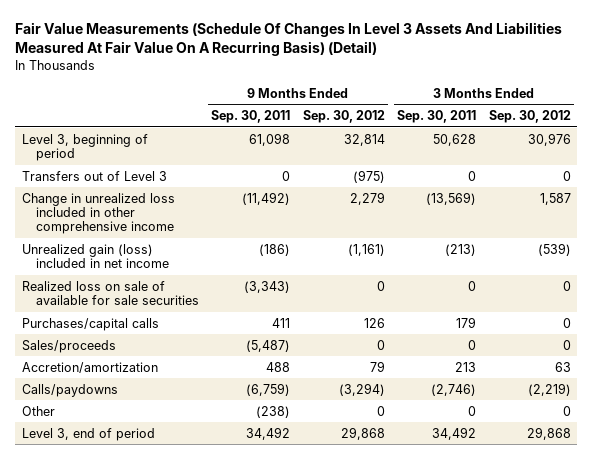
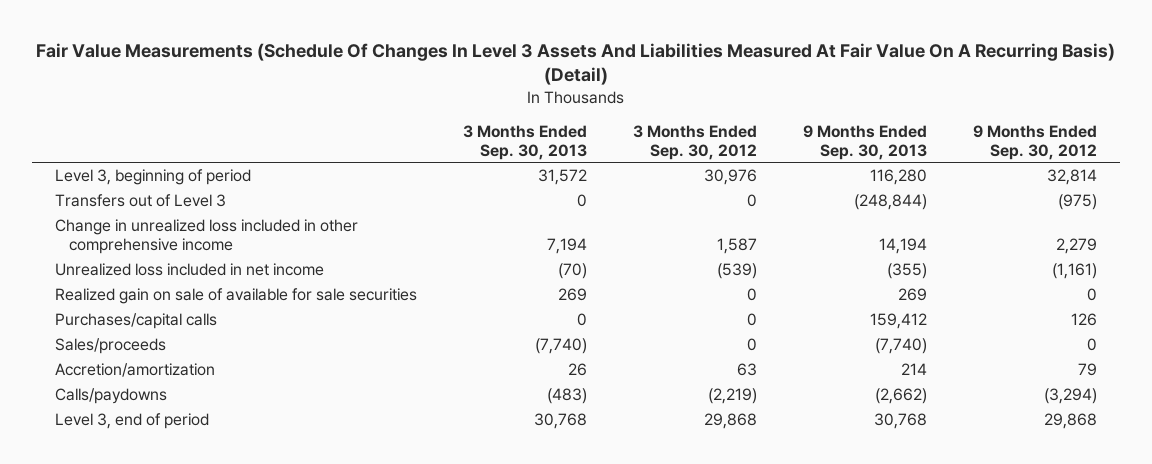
[211,109,291,123] Sep. 30, 2011 -> none
[397,109,477,123] Sep. 30, 2011 -> none
none -> [463,124,588,160] 3 Months Ended Sep. 30, 2013
none -> [802,124,927,160] 9 Months Ended Sep. 30, 2013
[21,243,170,268] Unrealized gain (loss) included in net income -> [55,263,325,277] Unrealized loss included in net income
[21,280,200,305] Realized loss on sale of available for sale securities -> [55,288,418,305] Realized gain on sale of available for sale securities
[21,405,55,416] Other -> none

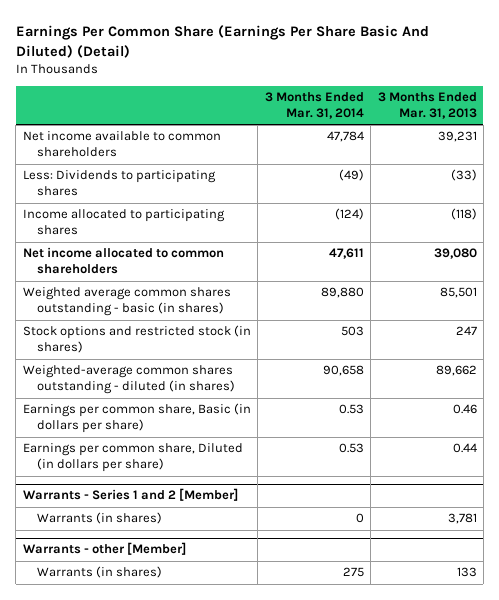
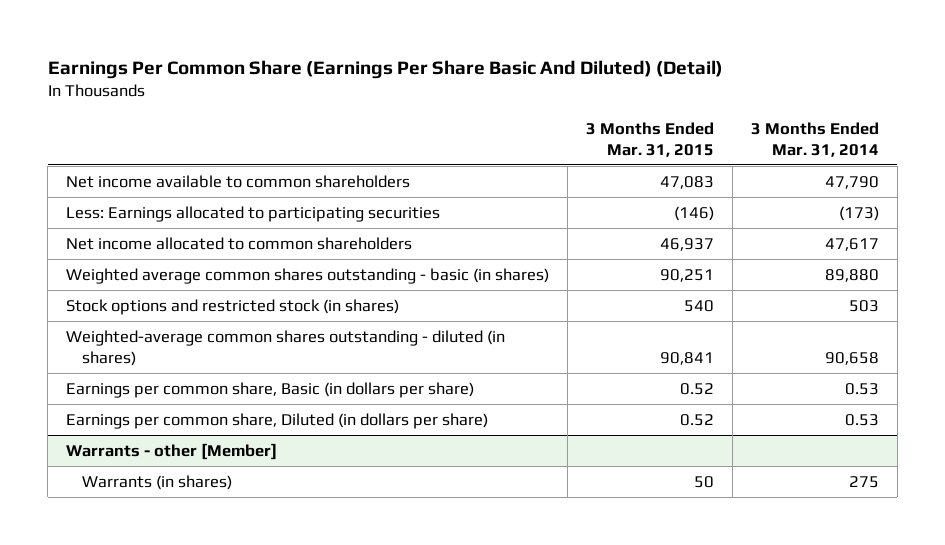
[377,92,477,120] 3 Months Ended Mar. 31, 2013 -> none
none -> [586,121,715,157] 3 Months Ended Mar. 31, 2015
[22,170,216,197] Less: Dividends to participating shares -> none
[22,209,225,236] Income allocated to participating shares -> none
[326,131,364,143] 47,784 -> [824,175,879,189] 47,790
none -> [66,205,441,222] Less: Earnings allocated to participating securities
[328,248,364,260] 47,611 -> [824,237,879,251] 47,617
[22,488,238,502] Warrants - Series 1 and 2 [Member] -> none
[36,512,162,525] Warrants (in shares) -> none

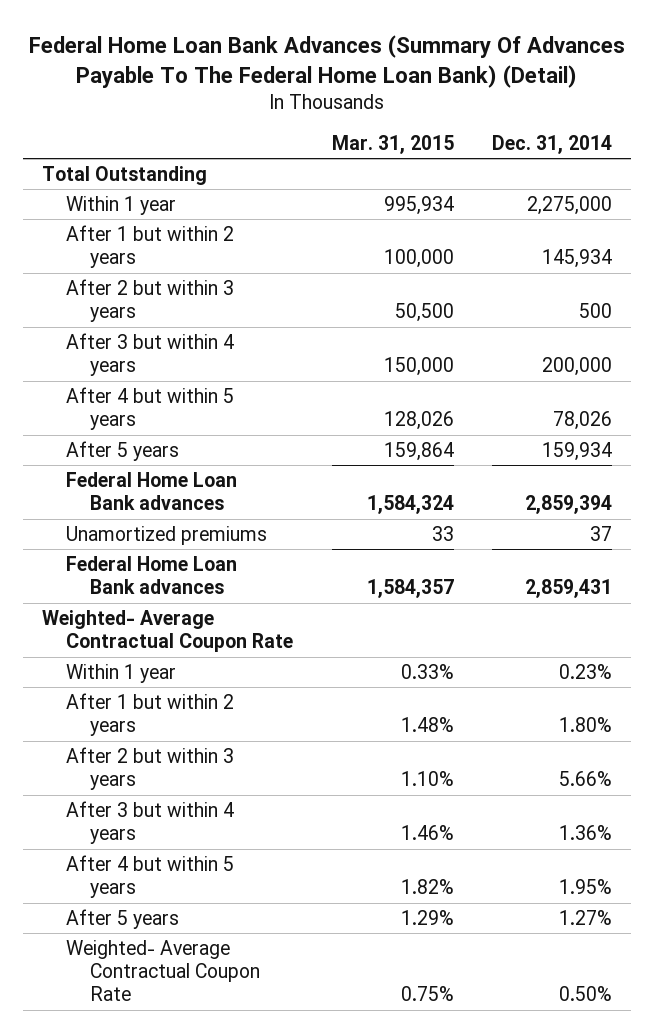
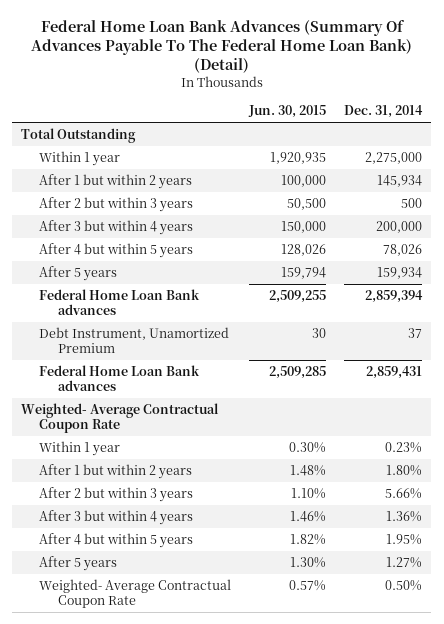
[331,135,454,155] Mar. 31, 2015 -> none
none -> [248,105,327,119] Jun. 30, 2015
[66,525,268,545] Unamortized premiums -> [39,326,230,354] Debt Instrument, Unamortized Premium

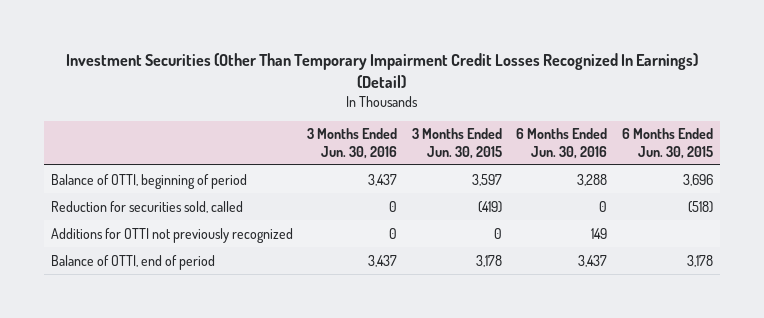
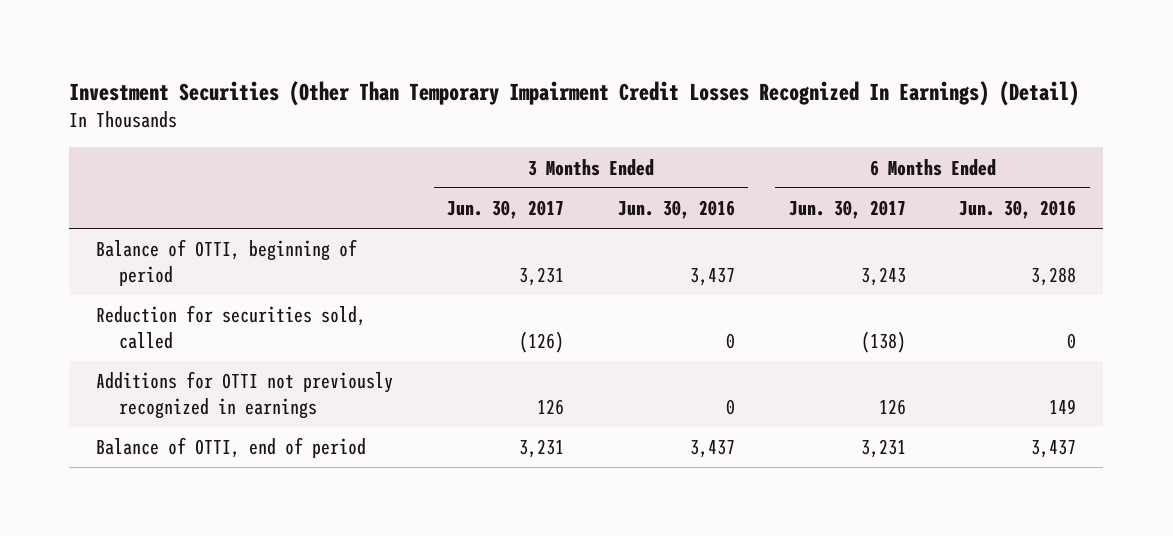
[411,128,502,159] 3 Months Ended Jun. 30, 2015 -> none
[621,128,713,159] 6 Months Ended Jun. 30, 2015 -> none
none -> [446,199,564,219] Jun. 30, 2017
none -> [788,199,906,219] Jun. 30, 2017
[51,227,294,243] Additions for OTTI not previously recognized -> [96,371,394,419] Additions for OTTI not previously recognized in earnings

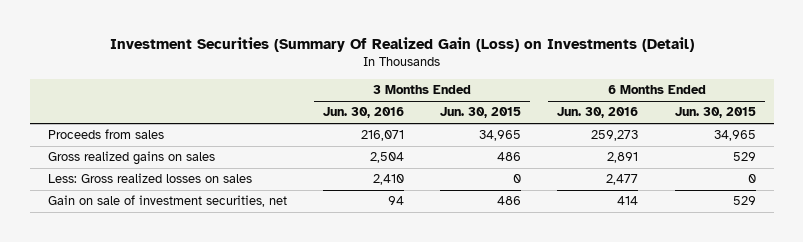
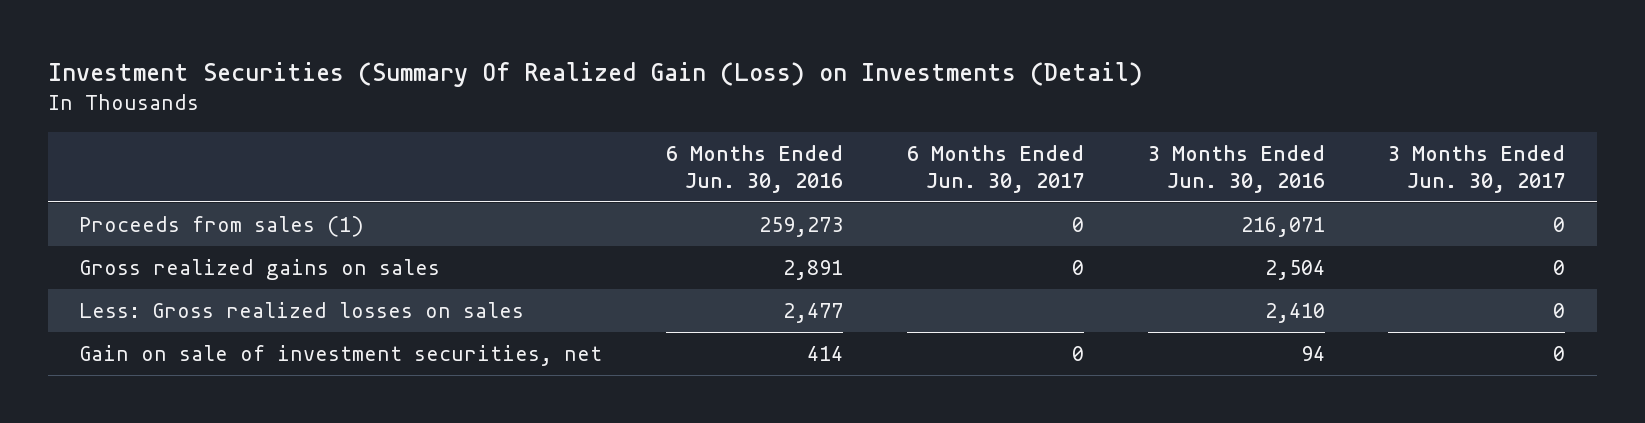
[440,107,522,119] Jun. 30, 2015 -> none
[674,107,756,119] Jun. 30, 2015 -> none
none -> [906,144,1084,193] 6 Months Ended Jun. 30, 2017
none -> [1388,144,1566,193] 3 Months Ended Jun. 30, 2017
[47,129,164,140] Proceeds from sales -> [79,215,365,237] Proceeds from sales (1)

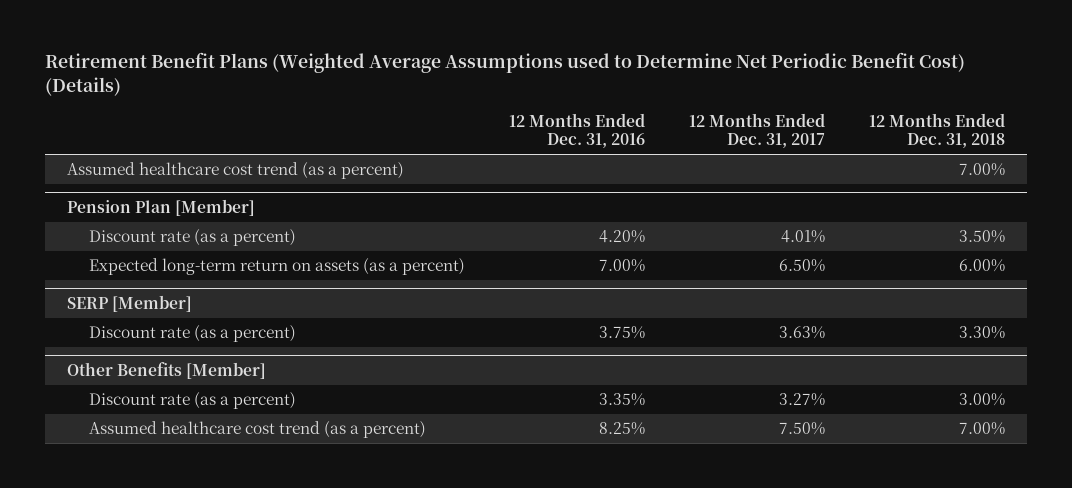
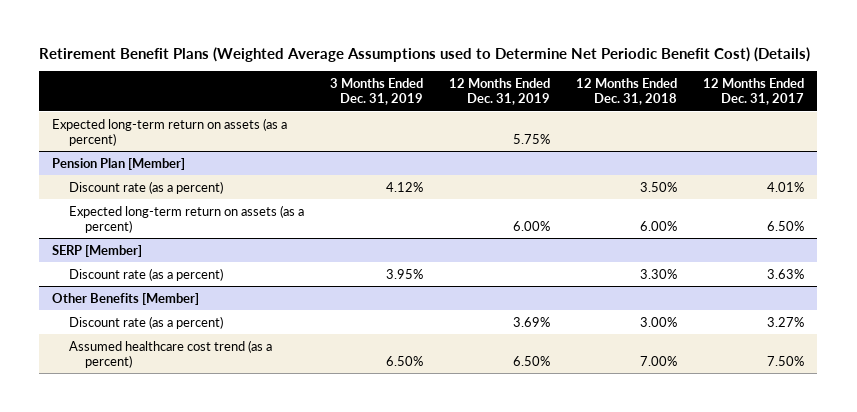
[509,113,646,149] 12 Months Ended Dec. 31, 2016 -> none
none -> [329,78,423,106] 3 Months Ended Dec. 31, 2019
none -> [449,78,551,106] 12 Months Ended Dec. 31, 2019
[66,162,404,180] Assumed healthcare cost trend (as a percent) -> none
none -> [52,117,288,146] Expected long-term return on assets (as a percent)

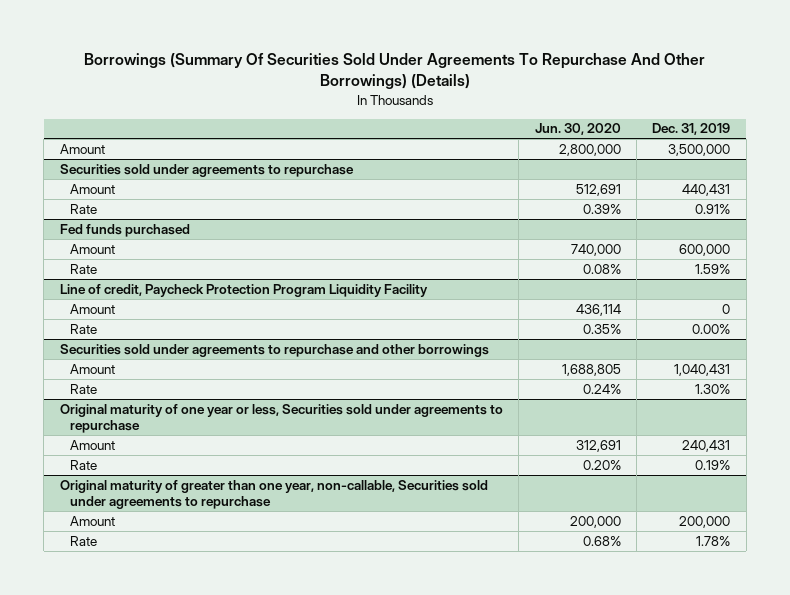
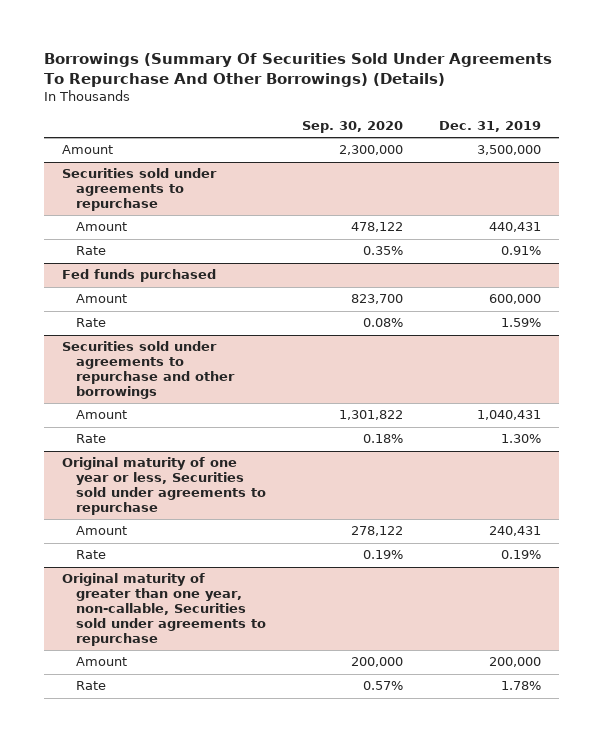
[534,123,621,136] Jun. 30, 2020 -> none
none -> [302,120,404,133] Sep. 30, 2020
[59,283,428,297] Line of credit, Paycheck Protection Program Liquidity Facility -> none
[69,303,115,314] Amount -> none
[69,323,97,334] Rate -> none

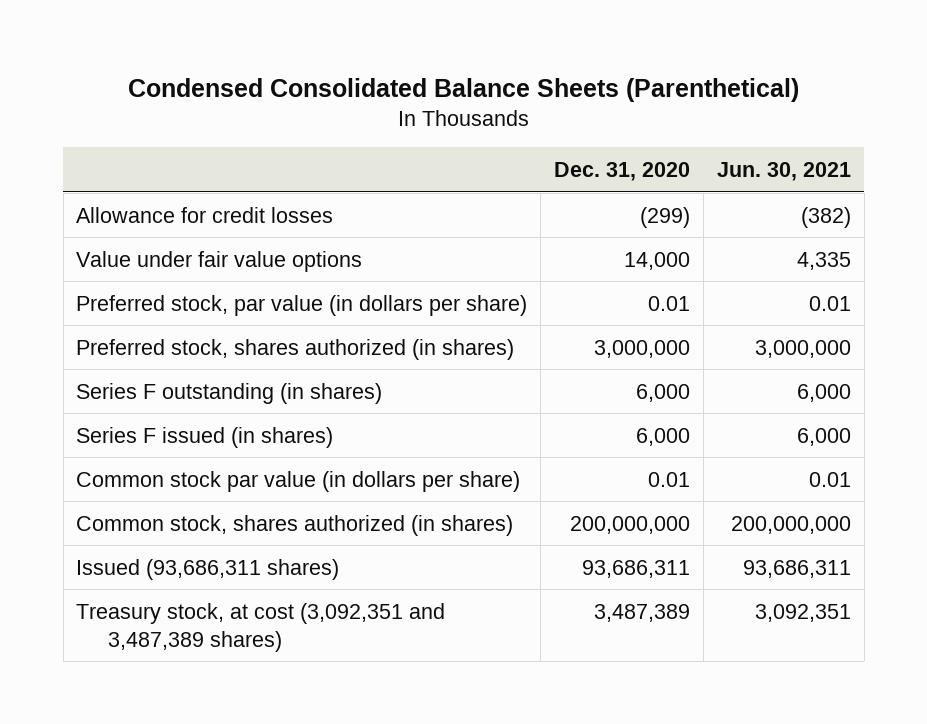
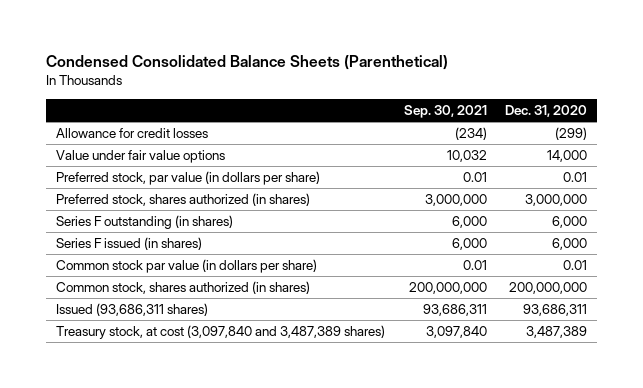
[716,161,851,181] Jun. 30, 2021 -> none
none -> [403,104,487,118] Sep. 30, 2021
[76,602,446,652] Treasury stock, at cost (3,092,351 and 3,487,389 shares) -> [55,325,385,340] Treasury stock, at cost (3,097,840 and 3,487,389 shares)

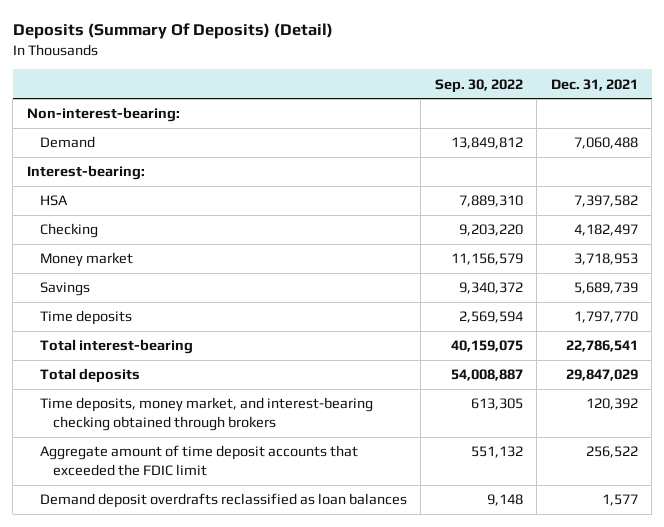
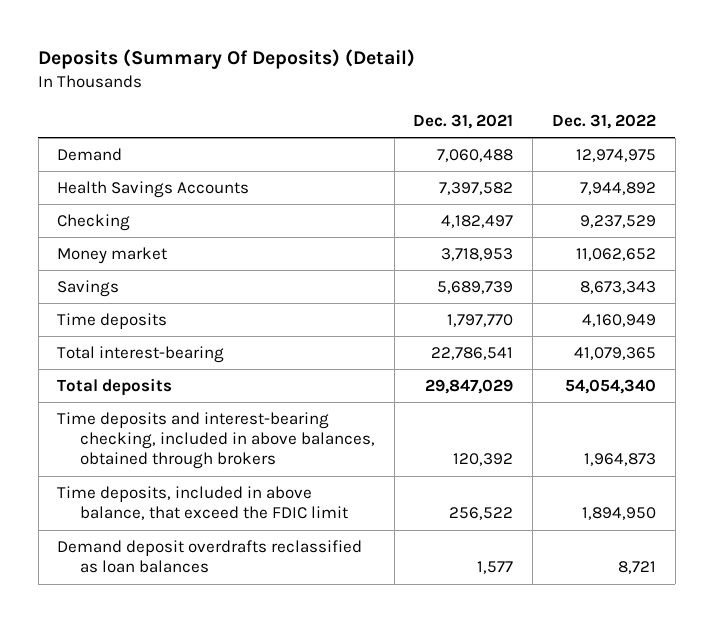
[434,78,523,93] Sep. 30, 2022 -> none
none -> [551,113,656,129] Dec. 31, 2022
[26,107,180,123] Non-interest-bearing: -> none
[26,165,145,181] Interest-bearing: -> none
[39,195,68,207] HSA -> [57,181,250,199] Health Savings Accounts
[39,397,373,431] Time deposits, money market, and interest-bearing checking obtained through brokers -> [57,412,375,470] Time deposits and interest-bearing checking, included in above balances, obtained through brokers
[39,445,358,476] Aggregate amount of time deposit accounts that exceeded the FDIC limit -> [57,486,348,521] Time deposits, included in above balance, that exceed the FDIC limit

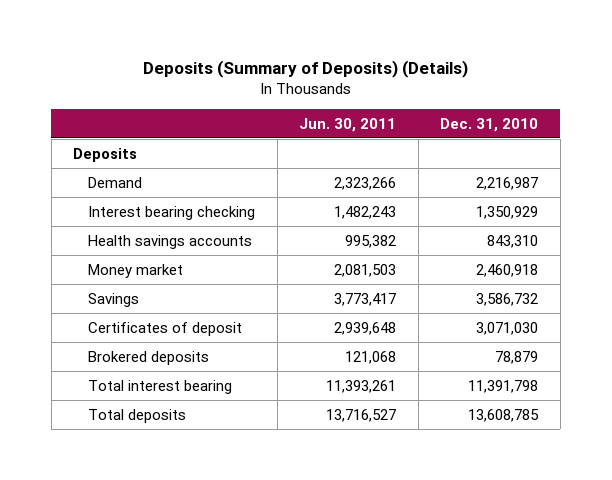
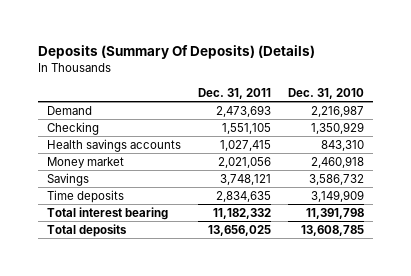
[142,60,468,79] Deposits (Summary of Deposits) (Details) -> [38,45,316,60] Deposits (Summary Of Deposits) (Details)
[299,117,397,132] Jun. 30, 2011 -> none
none -> [197,87,271,99] Dec. 31, 2011
[73,147,138,162] Deposits -> none
[88,205,256,220] Interest bearing checking -> [46,122,99,136] Checking
[88,321,243,336] Certificates of deposit -> none
[88,350,210,365] Brokered deposits -> none
none -> [46,190,124,204] Time deposits

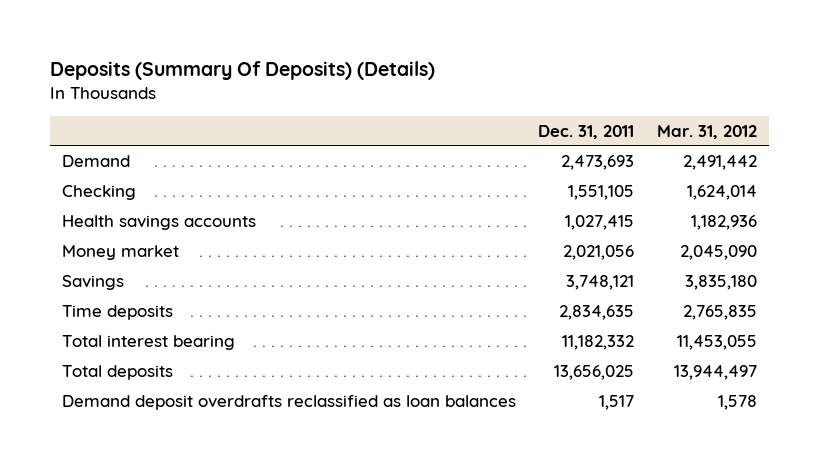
[288,87,365,99] Dec. 31, 2010 -> none
none -> [657,124,758,139] Mar. 31, 2012
none -> [61,394,516,410] Demand deposit overdrafts reclassified as loan balances

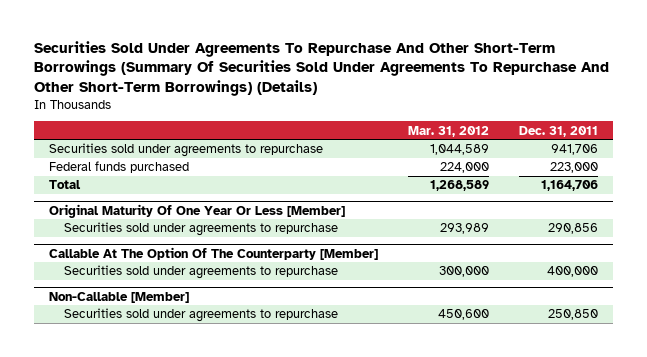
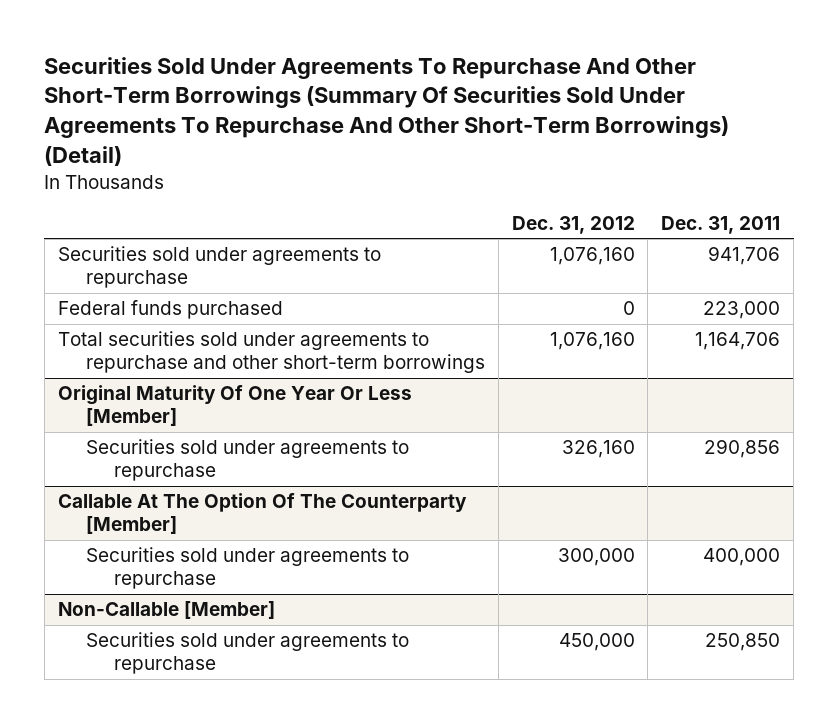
[33,41,609,96] Securities Sold Under Agreements To Repurchase And Other Short-Term Borrowings (Summary Of Securities Sold Under Agreements To Repurchase And Other Short-Term Borrowings) (Details) -> [44,56,730,166] Securities Sold Under Agreements To Repurchase And Other Short-Term Borrowings (Summary Of Securities Sold Under Agreements To Repurchase And Other Short-Term Borrowings) (Detail)
[407,125,489,137] Mar. 31, 2012 -> none
none -> [511,215,635,234] Dec. 31, 2012
[48,180,81,190] Total -> [57,331,485,374] Total securities sold under agreements to repurchase and other short-term borrowings

